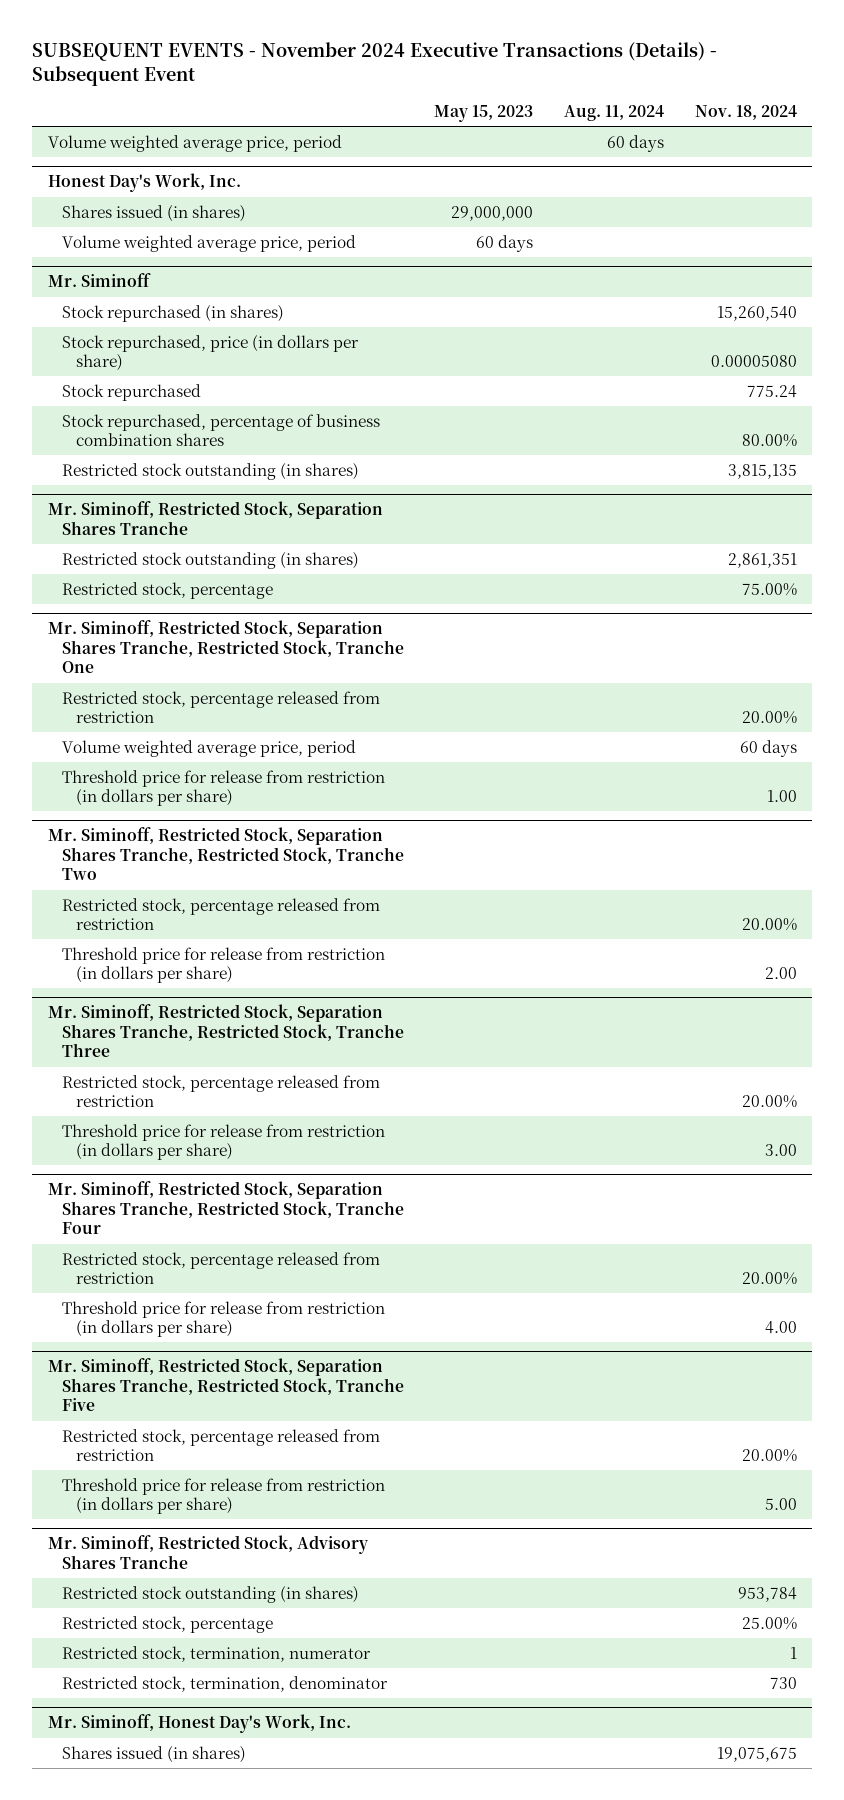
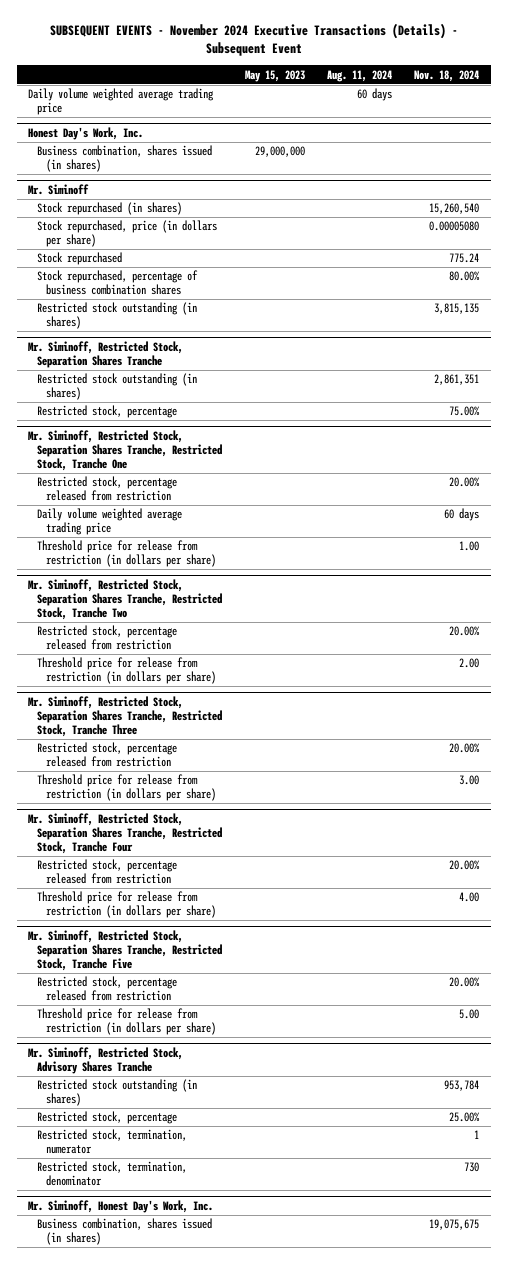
[47,134,342,152] Volume weighted average price, period -> [28,88,215,116] Daily volume weighted average trading price
[61,234,356,252] Volume weighted average price, period -> none
[61,204,246,222] Shares issued (in shares) -> [37,145,213,173] Business combination, shares issued (in shares)
[61,739,356,757] Volume weighted average price, period -> [37,508,183,536] Daily volume weighted average trading price
[61,1745,246,1763] Shares issued (in shares) -> [37,1218,213,1246] Business combination, shares issued (in shares)

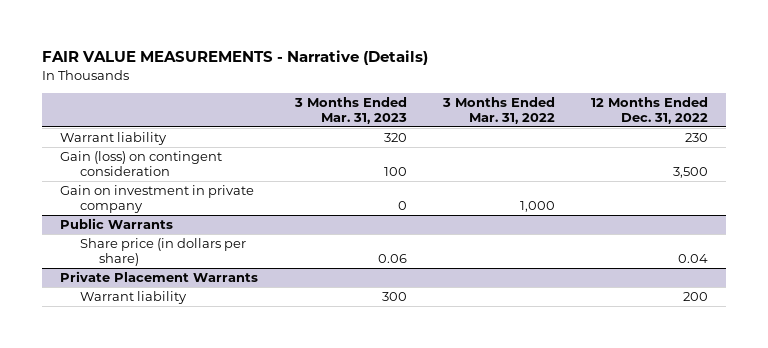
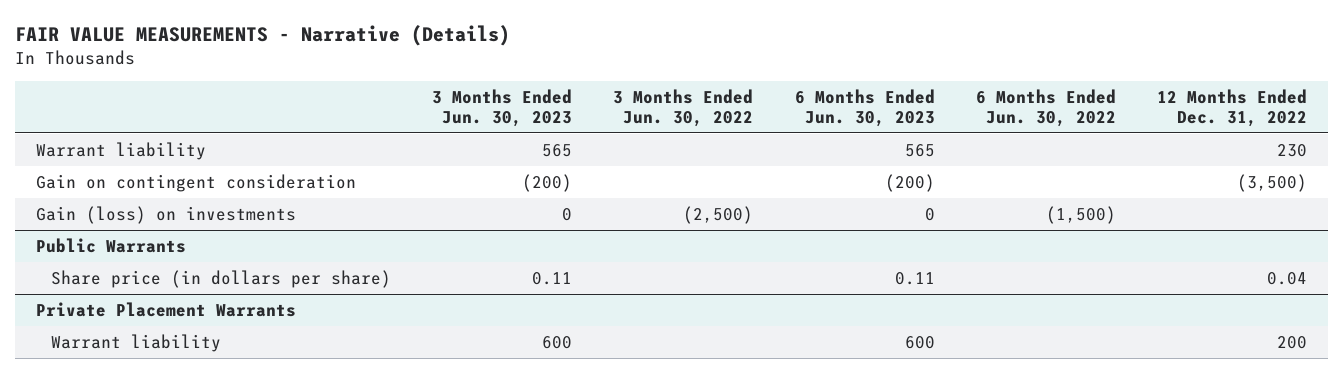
[293,96,407,125] 3 Months Ended Mar. 31, 2023 -> none
[441,96,555,125] 3 Months Ended Mar. 31, 2022 -> none
none -> [432,88,573,127] 3 Months Ended Jun. 30, 2023
none -> [613,88,754,127] 3 Months Ended Jun. 30, 2022
none -> [794,88,935,127] 6 Months Ended Jun. 30, 2023
none -> [976,88,1117,127] 6 Months Ended Jun. 30, 2022
[60,150,223,177] Gain (loss) on contingent consideration -> [35,173,356,192] Gain on contingent consideration
[672,167,708,179] 3,500 -> [1237,173,1308,192] (3,500)
[60,184,255,214] Gain on investment in private company -> [35,205,296,224] Gain (loss) on investments

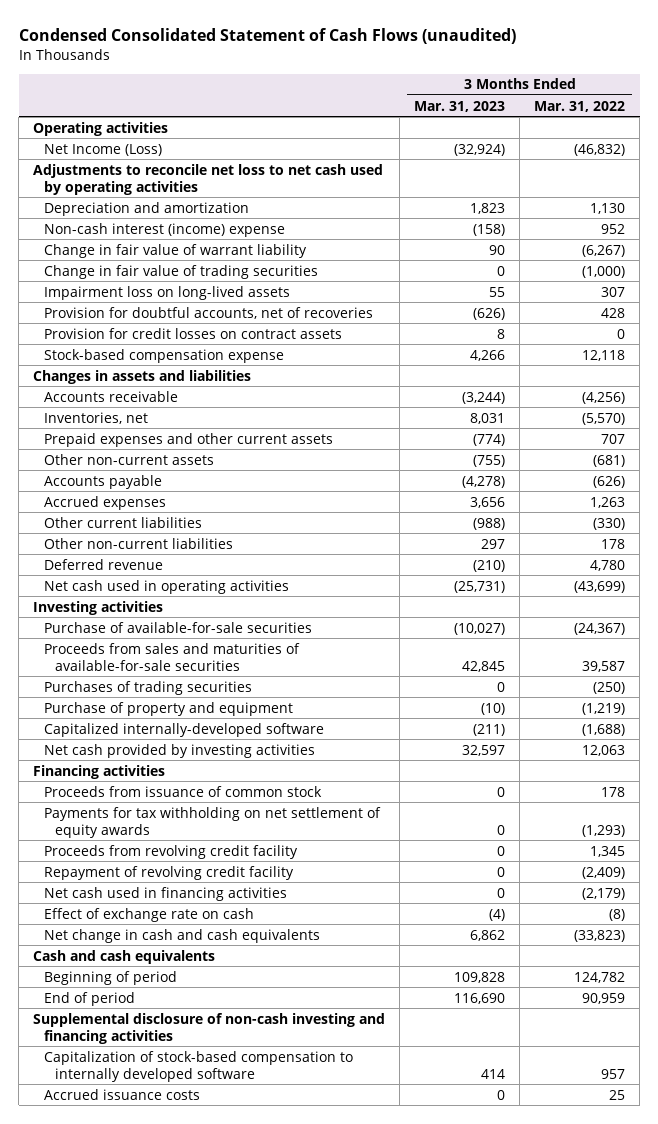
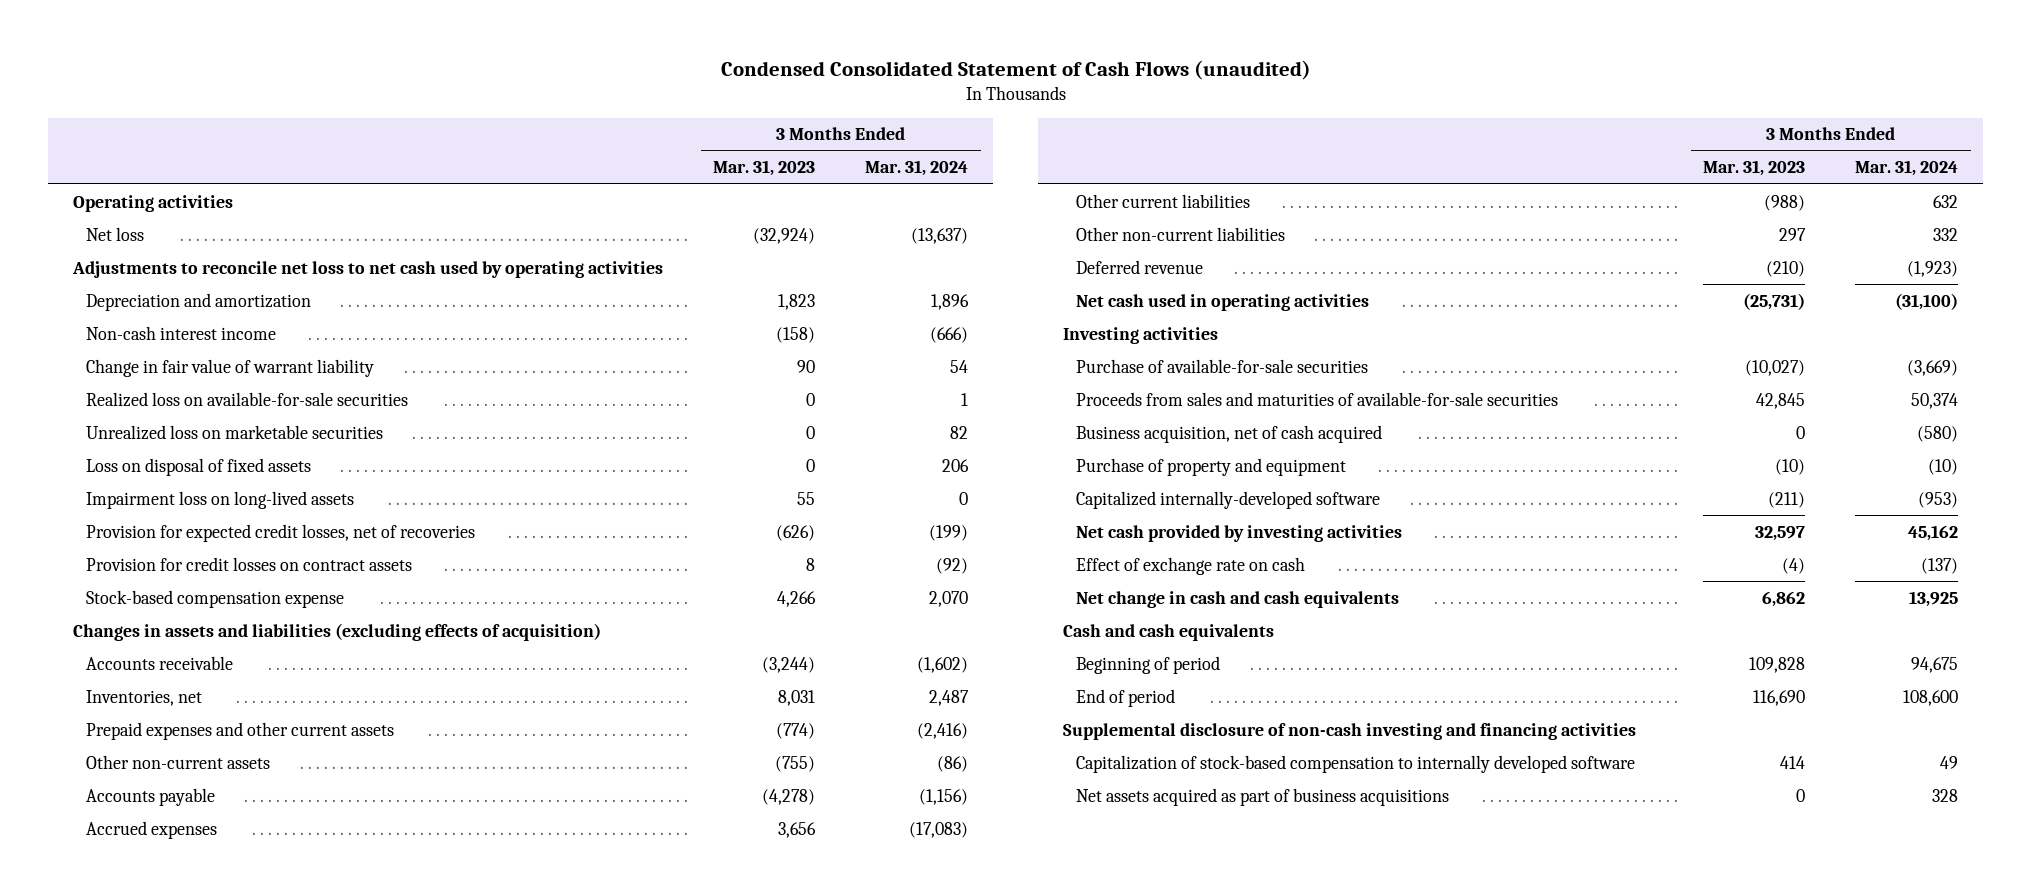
[534,100,626,112] Mar. 31, 2022 -> none
none -> [865,160,969,177] Mar. 31, 2024
[44,143,163,156] Net Income (Loss) -> [85,226,144,241] Net loss
[44,222,286,237] Non-cash interest (income) expense -> [85,325,276,340] Non-cash interest income
[44,264,319,279] Change in fair value of trading securities -> none
none -> [85,391,408,407] Realized loss on available-for-sale securities
none -> [85,424,383,440] Unrealized loss on marketable securities
none -> [85,457,311,476] Loss on disposal of fixed assets
[44,306,374,319] Provision for doubtful accounts, net of recoveries -> [85,523,475,542] Provision for expected credit losses, net of recoveries
[33,369,252,384] Changes in assets and liabilities -> [73,622,602,641] Changes in assets and liabilities (excluding effects of acquisition)
[44,680,253,695] Purchases of trading securities -> none
none -> [1076,424,1383,443] Business acquisition, net of cash acquired
[33,764,166,779] Financing activities -> none
[44,785,323,797] Proceeds from issuance of common stock -> none
[44,806,382,838] Payments for tax withholding on net settlement of equity awards -> none
[44,844,299,859] Proceeds from revolving credit facility -> none
[44,865,295,880] Repayment of revolving credit facility -> none
[44,886,288,901] Net cash used in financing activities -> none
[44,1088,201,1100] Accrued issuance costs -> none
none -> [1076,787,1450,806] Net assets acquired as part of business acquisitions

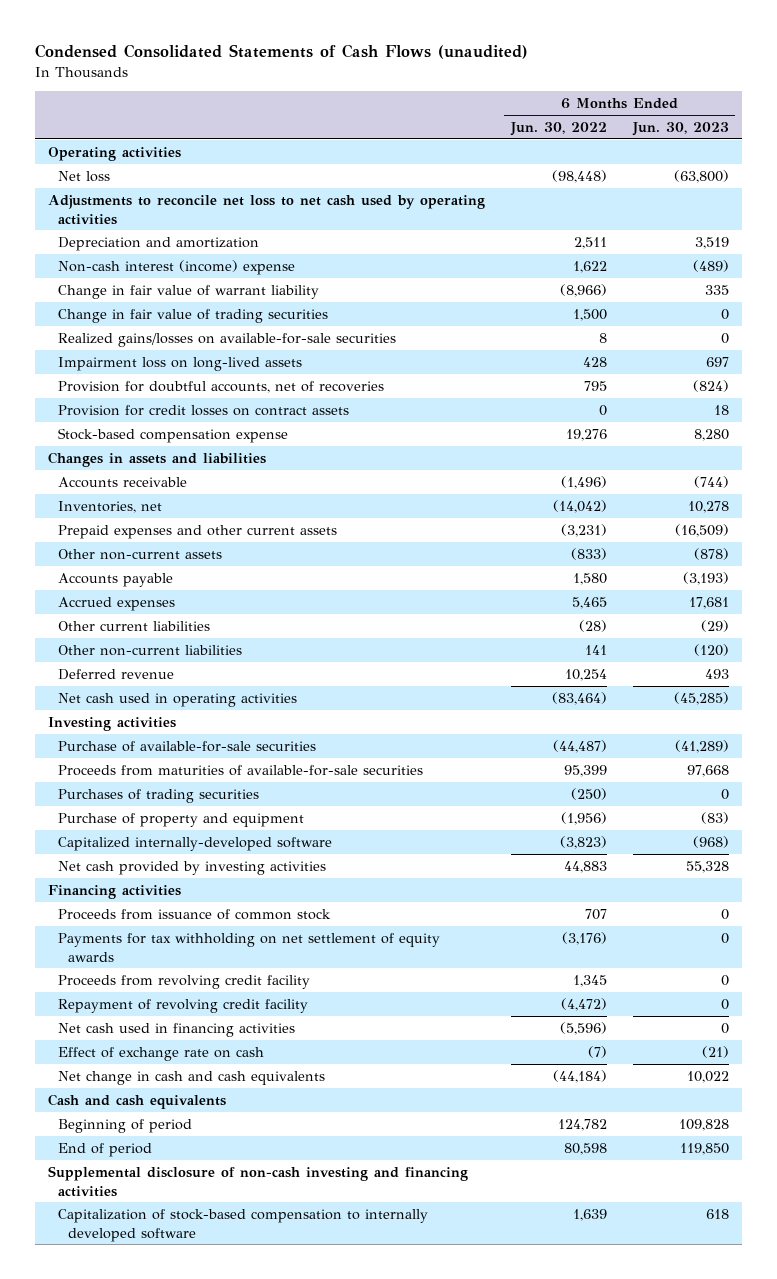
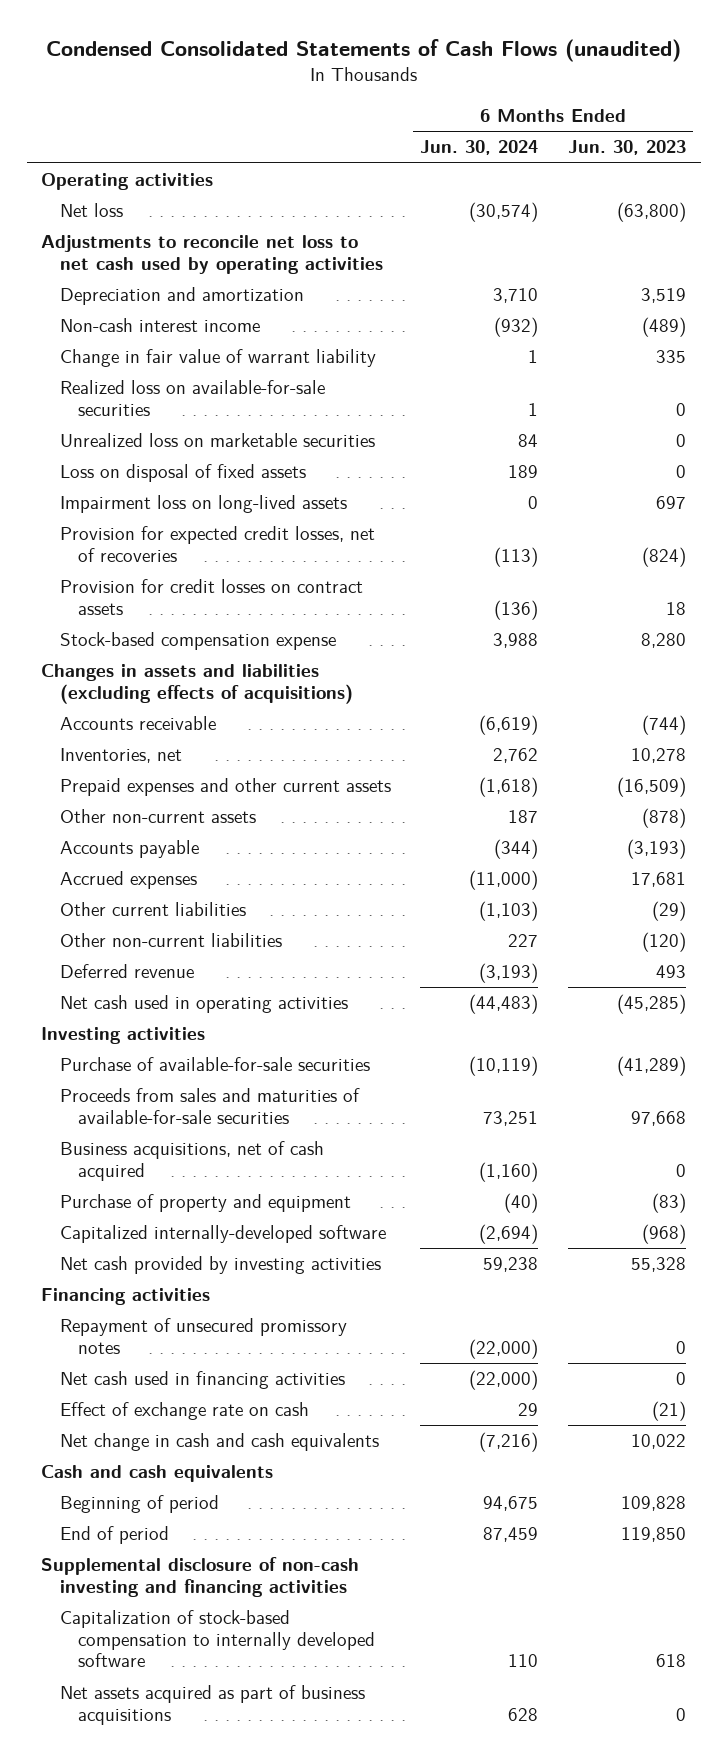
[509,121,607,136] Jun. 30, 2022 -> none
none -> [420,140,539,156] Jun. 30, 2024
[58,259,296,275] Non-cash interest (income) expense -> [59,318,260,333] Non-cash interest income
[58,308,329,323] Change in fair value of trading securities -> none
[58,332,397,347] Realized gains/losses on available-for-sale securities -> [59,380,325,416] Realized loss on available-for-sale securities
none -> [59,433,375,448] Unrealized loss on marketable securities
none -> [59,464,306,483] Loss on disposal of fixed assets
[58,380,385,393] Provision for doubtful accounts, net of recoveries -> [59,526,375,562] Provision for expected credit losses, net of recoveries
[47,451,266,467] Changes in assets and liabilities -> [41,664,353,704] Changes in assets and liabilities (excluding effects of acquisitions)
[58,788,260,803] Purchases of trading securities -> none
[58,764,424,776] Proceeds from maturities of available-for-sale securities -> [59,1088,360,1124] Proceeds from sales and maturities of available-for-sale securities
none -> [59,1141,324,1181] Business acquisitions, net of cash acquired
[58,908,332,920] Proceeds from issuance of common stock -> none
[58,932,441,962] Payments for tax withholding on net settlement of equity awards -> none
[58,974,311,989] Proceeds from revolving credit facility -> none
[58,998,309,1013] Repayment of revolving credit facility -> none
none -> [59,1318,347,1354] Repayment of unsecured promissory notes
none -> [59,1685,365,1725] Net assets acquired as part of business acquisitions

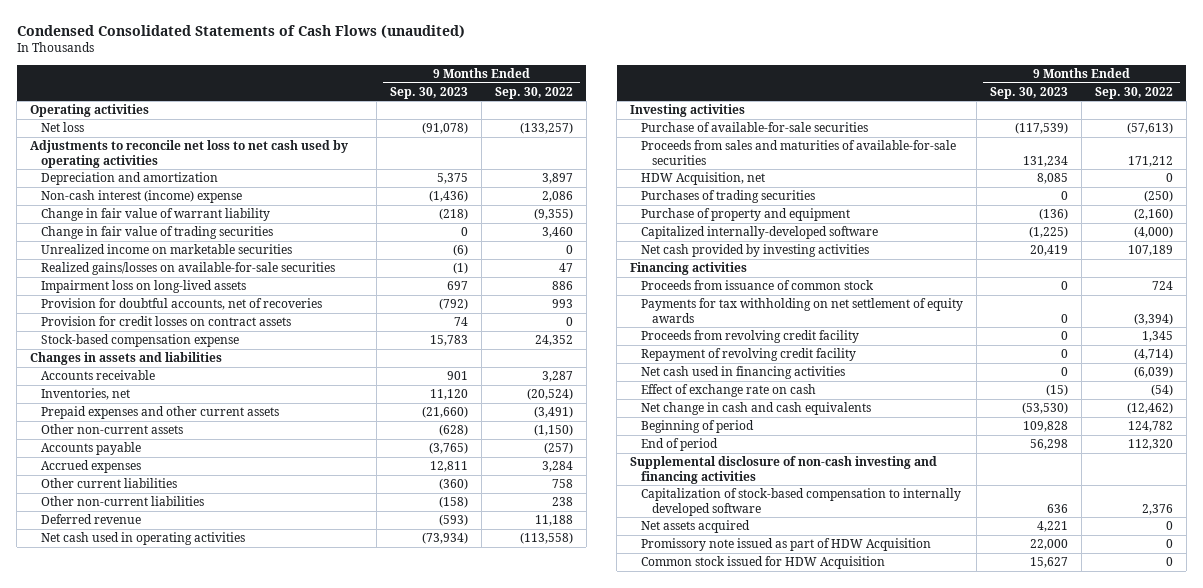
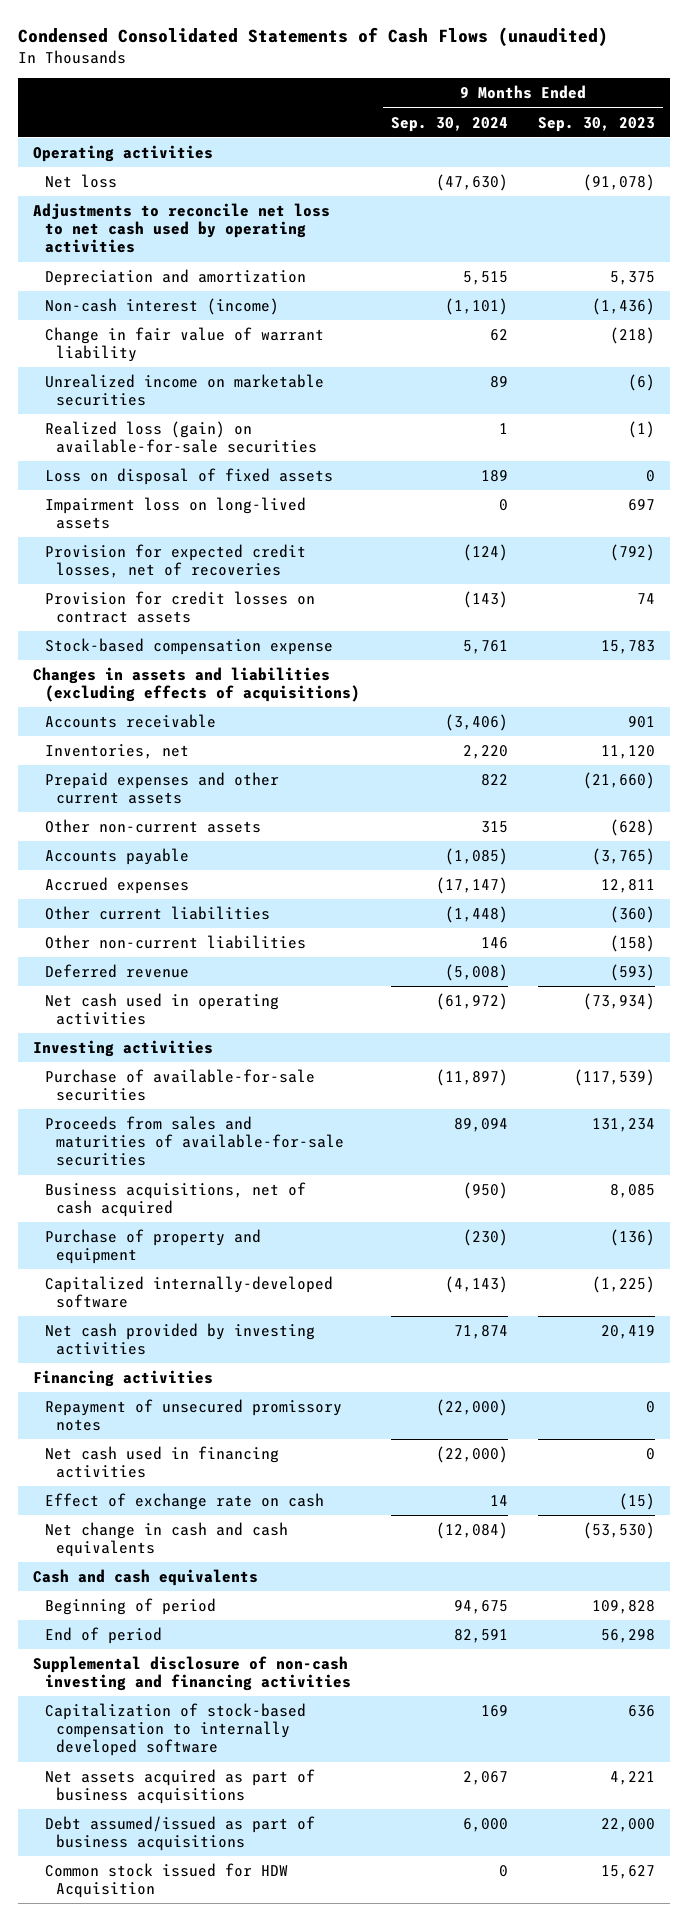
[494,86,573,99] Sep. 30, 2022 -> none
none -> [390,116,508,132] Sep. 30, 2024
[41,190,243,204] Non-cash interest (income) expense -> [44,298,279,316] Non-cash interest (income)
[41,226,274,240] Change in fair value of trading securities -> none
[41,262,336,276] Realized gains/losses on available-for-sale securities -> [44,421,318,454] Realized loss (gain) on available-for-sale securities
none -> [44,468,333,486] Loss on disposal of fixed assets
[41,298,323,311] Provision for doubtful accounts, net of recoveries -> [44,544,306,579] Provision for expected credit losses, net of recoveries
[30,352,223,366] Changes in assets and liabilities -> [33,667,360,703] Changes in assets and liabilities (excluding effects of acquisitions)
[641,190,816,204] Purchases of trading securities -> none
[641,172,766,186] HDW Acquisition, net -> [44,1182,306,1218] Business acquisitions, net of cash acquired
[641,280,875,291] Proceeds from issuance of common stock -> none
[641,298,964,323] Payments for tax withholding on net settlement of equity awards -> none
[641,330,860,344] Proceeds from revolving credit facility -> none
[641,348,857,362] Repayment of revolving credit facility -> none
none -> [44,1399,342,1432] Repayment of unsecured promissory notes
none -> [33,1569,259,1587] Cash and cash equivalents
[641,520,751,534] Net assets acquired -> [44,1769,315,1805] Net assets acquired as part of business acquisitions
[641,538,932,552] Promissory note issued as part of HDW Acquisition -> [44,1816,315,1852] Debt assumed/issued as part of business acquisitions

